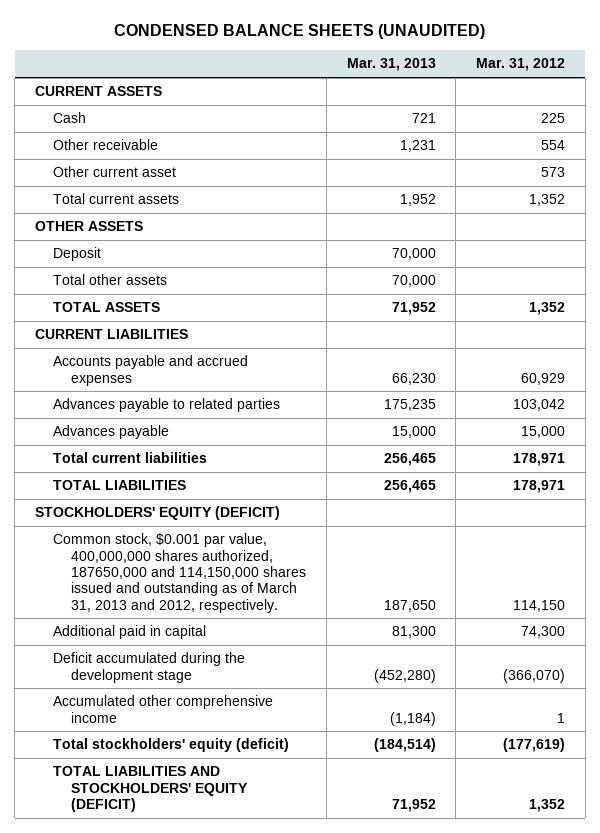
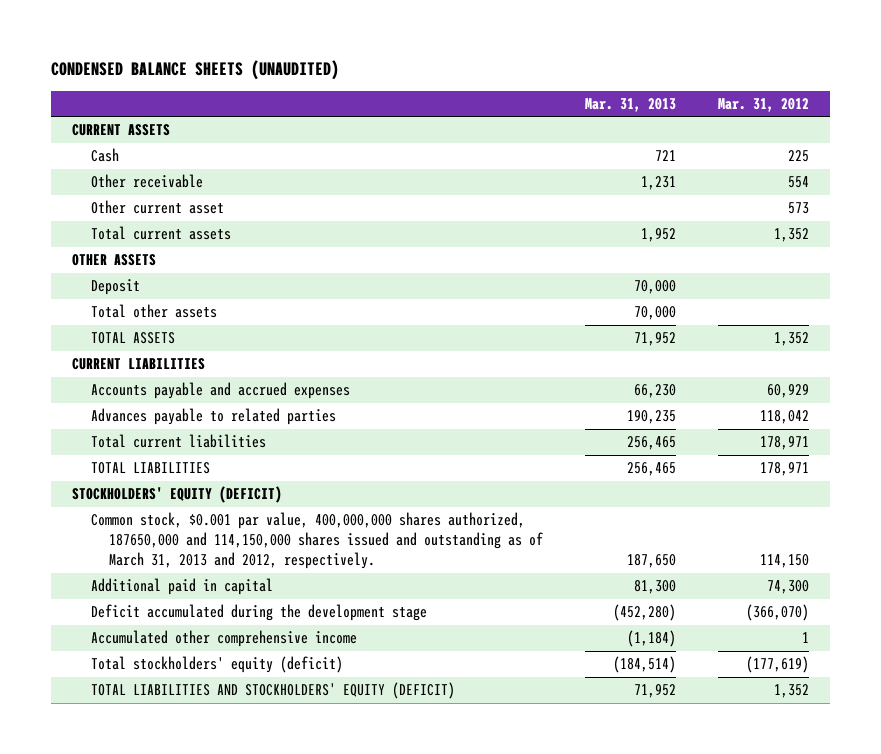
[53,425,170,440] Advances payable -> none
[383,399,436,412] 175,235 -> [627,410,677,425] 190,235
[512,399,565,412] 103,042 -> [760,410,810,425] 118,042

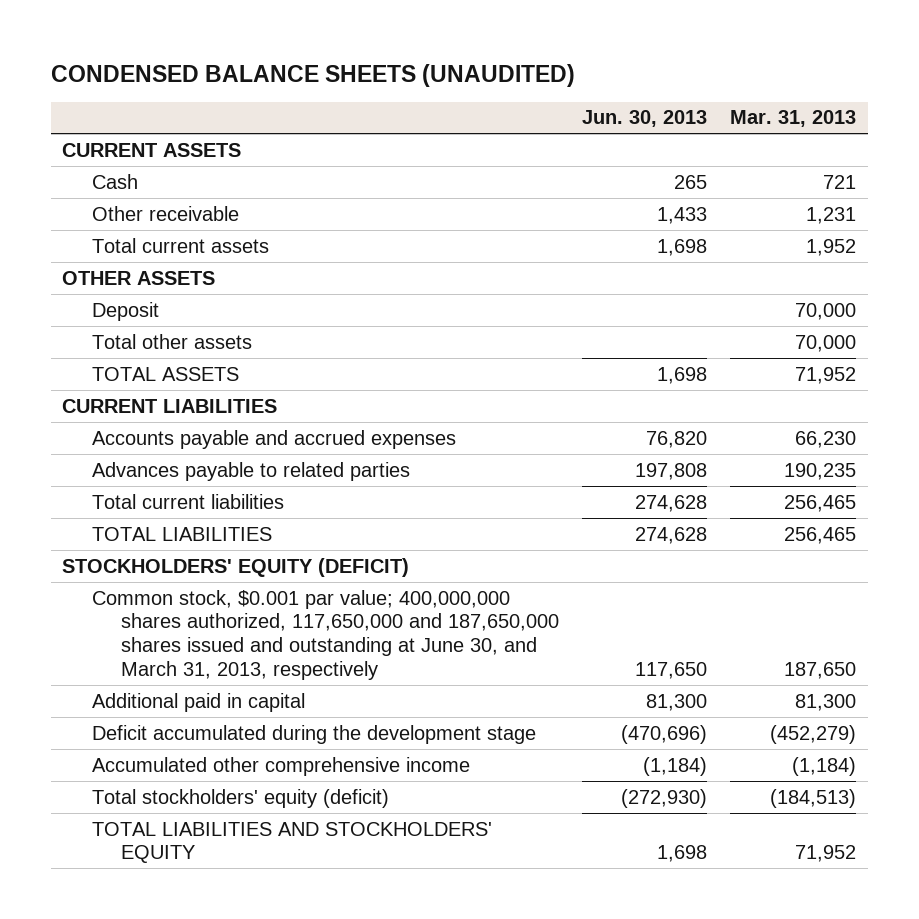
[718,98,810,113] Mar. 31, 2012 -> none
none -> [582,110,708,128] Jun. 30, 2013
[90,200,224,215] Other current asset -> none
[90,512,544,570] Common stock, $0.001 par value, 400,000,000 shares authorized, 187650,000 and 114,150,000 shares issued and outstanding as of March 31, 2013 and 2012, respectively. -> [91,589,560,680] Common stock, $0.001 par value; 400,000,000 shares authorized, 117,650,000 and 187,650,000 shares issued and outstanding at June 30, and March 31, 2013, respectively
[613,604,677,622] (452,280) -> [770,724,857,744] (452,279)
[613,656,677,674] (184,514) -> [770,788,857,808] (184,513)
[90,682,455,700] TOTAL LIABILITIES AND STOCKHOLDERS' EQUITY (DEFICIT) -> [91,821,492,864] TOTAL LIABILITIES AND STOCKHOLDERS' EQUITY

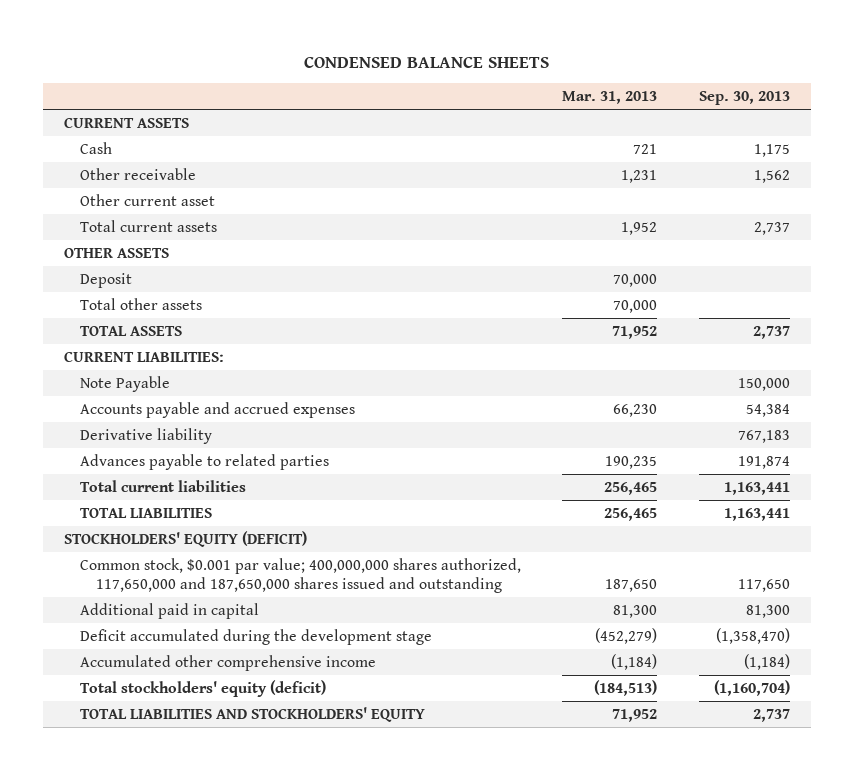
[50,63,575,87] CONDENSED BALANCE SHEETS (UNAUDITED) -> [304,56,550,68] CONDENSED BALANCE SHEETS
[582,110,708,128] Jun. 30, 2013 -> none
none -> [698,91,790,106] Sep. 30, 2013
none -> [79,193,215,206] Other current asset
[62,398,278,413] CURRENT LIABILITIES -> [64,350,225,362] CURRENT LIABILITIES:
none -> [79,375,170,392] Note Payable
none -> [79,427,212,444] Derivative liability
[91,589,560,680] Common stock, $0.001 par value; 400,000,000 shares authorized, 117,650,000 and 187,650,000 shares issued and outstanding at June 30, and March 31, 2013, respectively -> [79,557,521,593] Common stock, $0.001 par value; 400,000,000 shares authorized, 117,650,000 and 187,650,000 shares issued and outstanding

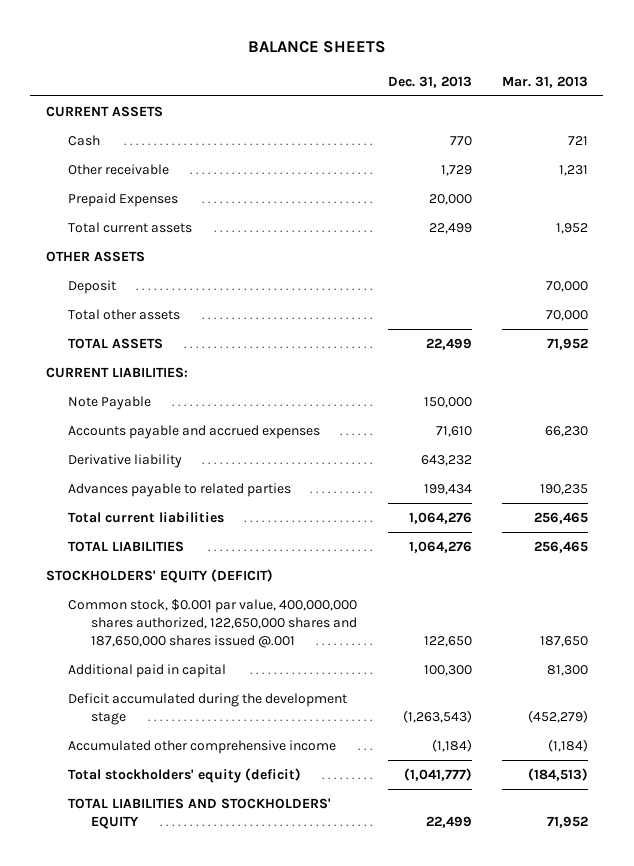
[304,56,550,68] CONDENSED BALANCE SHEETS -> [247,41,386,54] BALANCE SHEETS
[698,91,790,106] Sep. 30, 2013 -> none
none -> [387,75,472,88] Dec. 31, 2013
[79,193,215,206] Other current asset -> none
none -> [68,193,179,208] Prepaid Expenses
[79,557,521,593] Common stock, $0.001 par value; 400,000,000 shares authorized, 117,650,000 and 187,650,000 shares issued and outstanding -> [68,599,358,649] Common stock, $0.001 par value, 400,000,000 shares authorized, 122,650,000 shares and 187,650,000 shares issued @.001

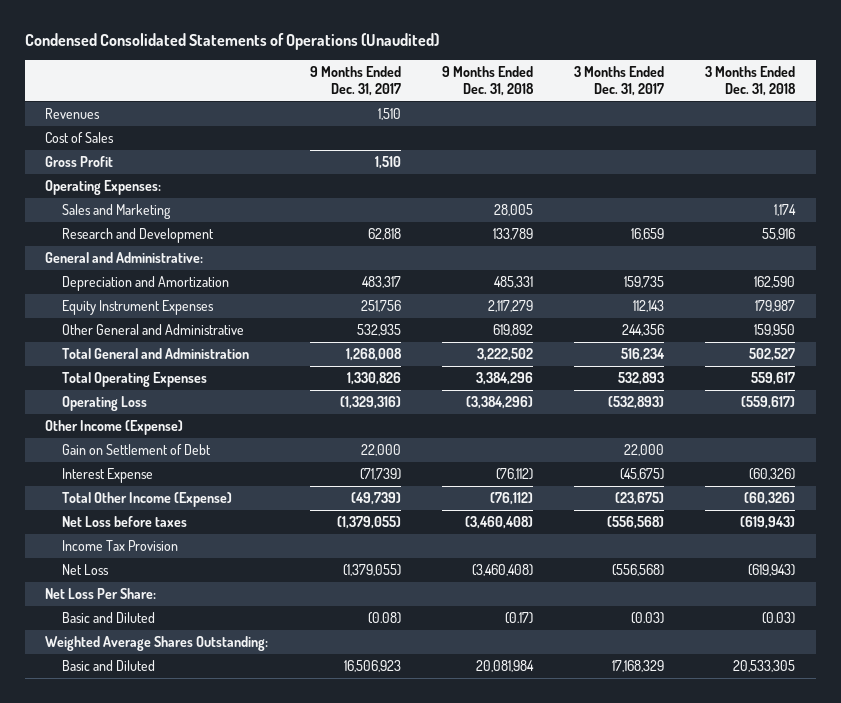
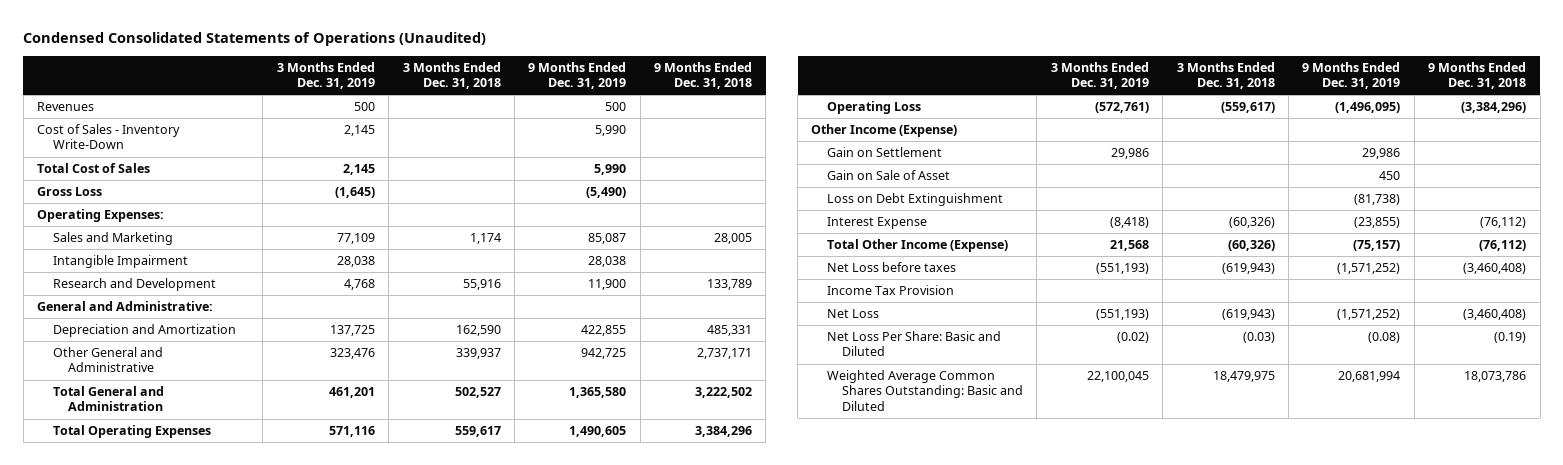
[309,66,401,96] 9 Months Ended Dec. 31, 2017 -> none
[574,66,665,96] 3 Months Ended Dec. 31, 2017 -> none
none -> [276,61,375,90] 3 Months Ended Dec. 31, 2019
none -> [528,61,627,90] 9 Months Ended Dec. 31, 2019
none -> [37,124,181,150] Cost of Sales - Inventory Write-Down
[45,131,115,143] Cost of Sales -> [37,163,151,174] Total Cost of Sales
[45,155,114,167] Gross Profit -> [37,187,103,197] Gross Loss
none -> [52,255,188,269] Intangible Impairment
[62,299,215,315] Equity Instrument Expenses -> none
[492,323,533,336] 619,892 -> [697,348,753,360] 2,737,171
[754,323,796,336] 159,950 -> [455,348,501,360] 339,937
none -> [826,147,942,158] Gain on Settlement
none -> [826,170,950,181] Gain on Sale of Asset
[62,443,212,455] Gain on Settlement of Debt -> [826,193,1003,207] Loss on Debt Extinguishment
[45,587,157,599] Net Loss Per Share: -> none
[45,635,269,651] Weighted Average Shares Outstanding: -> none
[62,611,156,623] Basic and Diluted -> [826,331,1001,357] Net Loss Per Share: Basic and Diluted
[504,611,533,624] (0.17) -> [1494,332,1527,344] (0.19)
[62,659,156,671] Basic and Diluted -> [826,370,1024,411] Weighted Average Common Shares Outstanding: Basic and Diluted
[475,659,534,672] 20,081,984 -> [1464,371,1527,383] 18,073,786
[733,659,796,672] 20,533,305 -> [1212,371,1275,383] 18,479,975

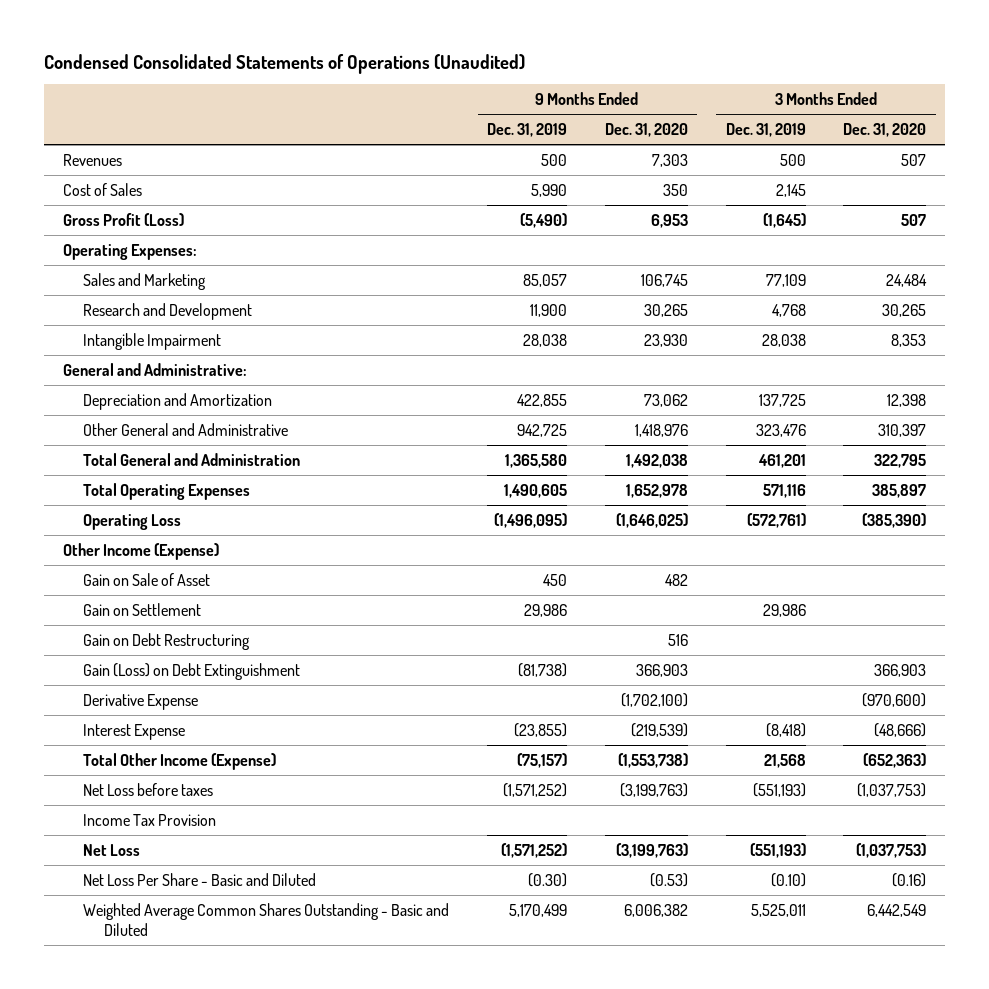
[402,61,501,90] 3 Months Ended Dec. 31, 2018 -> none
[654,61,753,90] 9 Months Ended Dec. 31, 2018 -> none
none -> [604,123,688,138] Dec. 31, 2020
none -> [843,123,927,138] Dec. 31, 2020
[37,124,181,150] Cost of Sales - Inventory Write-Down -> none
[37,163,151,174] Total Cost of Sales -> [62,182,142,196] Cost of Sales
[37,187,103,197] Gross Loss -> [62,212,184,226] Gross Profit (Loss)
[588,233,627,245] 85,087 -> [522,273,567,287] 85,057
[52,255,188,269] Intangible Impairment -> [83,332,222,350] Intangible Impairment
[826,147,942,158] Gain on Settlement -> [83,602,202,616] Gain on Settlement
none -> [83,632,251,650] Gain on Debt Restructuring
[826,193,1003,207] Loss on Debt Extinguishment -> [83,662,301,680] Gain (Loss) on Debt Extinguishment
none -> [83,693,199,710] Derivative Expense
[826,331,1001,357] Net Loss Per Share: Basic and Diluted -> [83,872,317,886] Net Loss Per Share - Basic and Diluted
[1116,332,1149,344] (0.02) -> [770,872,806,887] (0.10)
[1368,332,1401,344] (0.08) -> [527,872,567,887] (0.30)
[826,370,1024,411] Weighted Average Common Shares Outstanding: Basic and Diluted -> [83,902,450,937] Weighted Average Common Shares Outstanding - Basic and Diluted
[1086,371,1149,383] 22,100,045 -> [750,903,806,917] 5,525,011
[1338,371,1401,383] 20,681,994 -> [508,903,567,917] 5,170,499

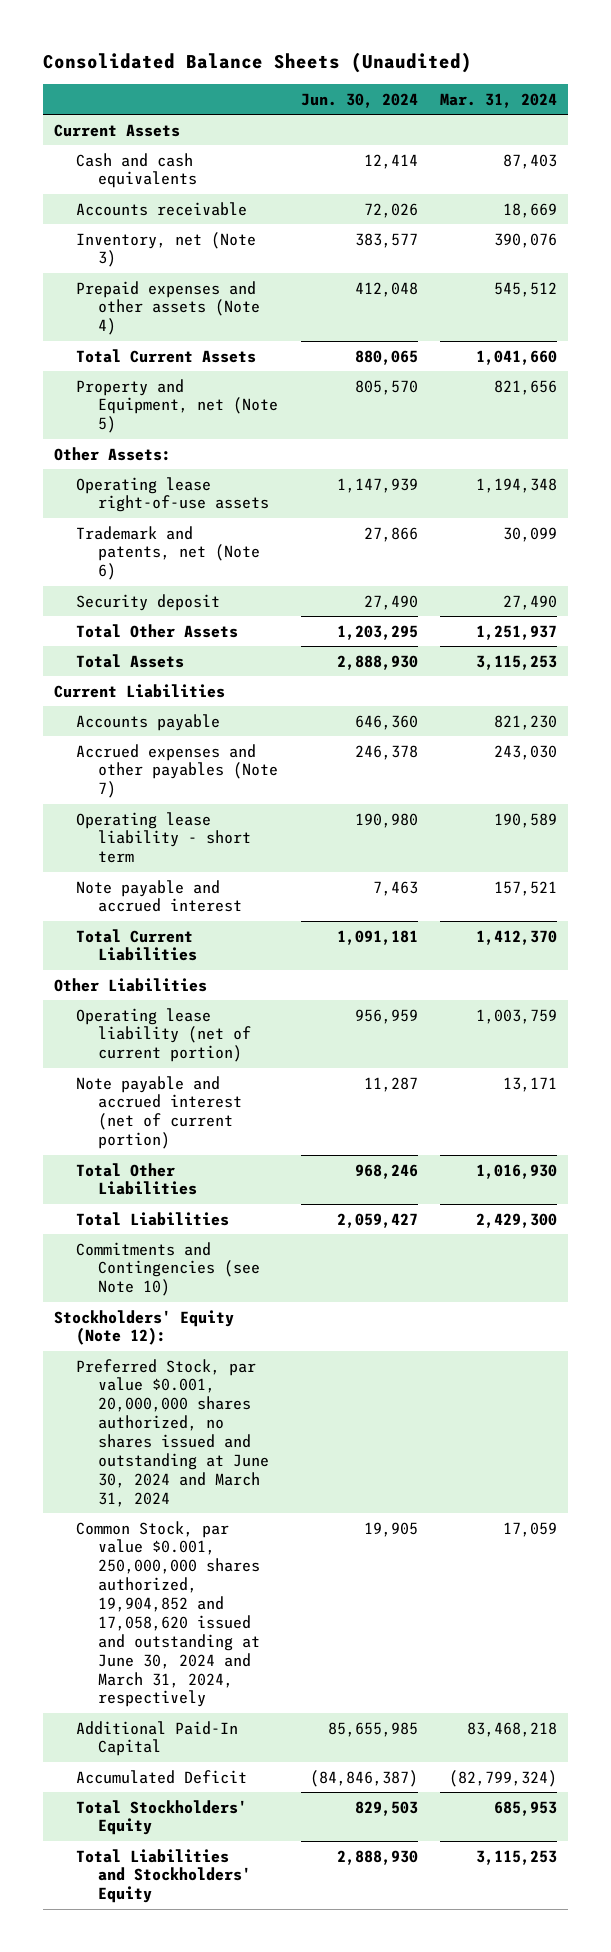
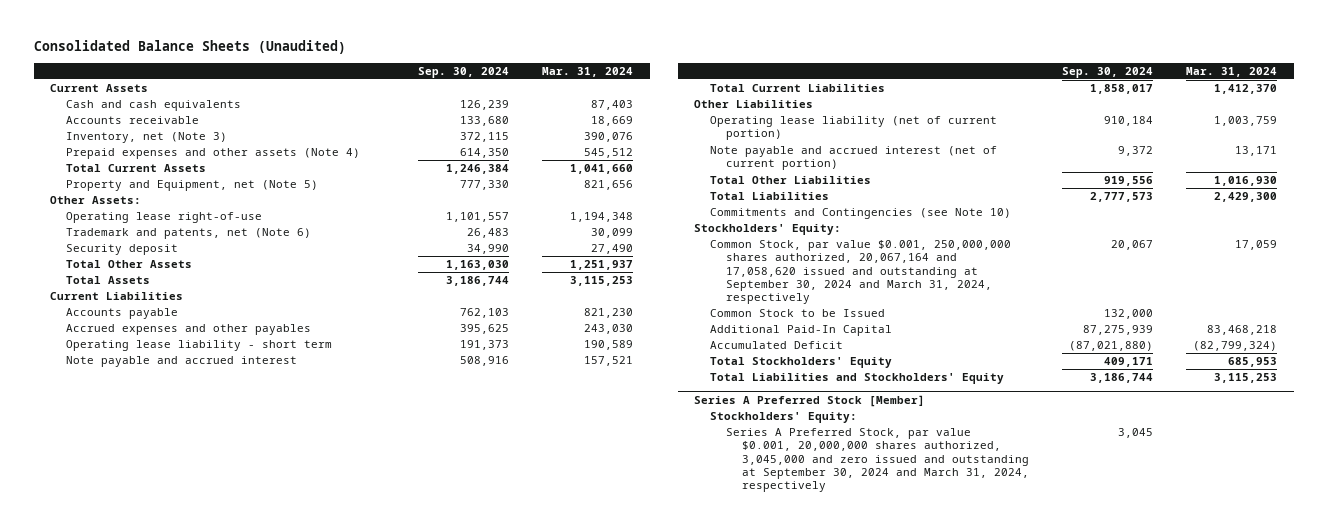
[300,92,418,108] Jun. 30, 2024 -> none
none -> [418,66,510,78] Sep. 30, 2024
[76,476,270,513] Operating lease right-of-use assets -> [66,212,263,224] Operating lease right-of-use
[76,743,279,799] Accrued expenses and other payables (Note 7) -> [66,324,312,336] Accrued expenses and other payables
[76,1358,270,1507] Preferred Stock, par value $0.001, 20,000,000 shares authorized, no shares issued and outstanding at June 30, 2024 and March 31, 2024 -> none
[54,1309,235,1346] Stockholders' Equity (Note 12): -> [694,224,842,236] Stockholders' Equity:
[76,1520,261,1708] Common Stock, par value $0.001, 250,000,000 shares authorized, 19,904,852 and 17,058,620 issued and outstanding at June 30, 2024 and March 31, 2024, respectively -> [710,240,1012,305] Common Stock, par value $0.001, 250,000,000 shares authorized, 20,067,164 and 17,058,620 issued and outstanding at September 30, 2024 and March 31, 2024, respectively
none -> [710,309,886,318] Common Stock to be Issued
none -> [694,394,926,407] Series A Preferred Stock [Member]
none -> [710,412,858,424] Stockholders' Equity:
none -> [726,428,1030,493] Series A Preferred Stock, par value $0.001, 20,000,000 shares authorized, 3,045,000 and zero issued and outstanding at September 30, 2024 and March 31, 2024, respectively

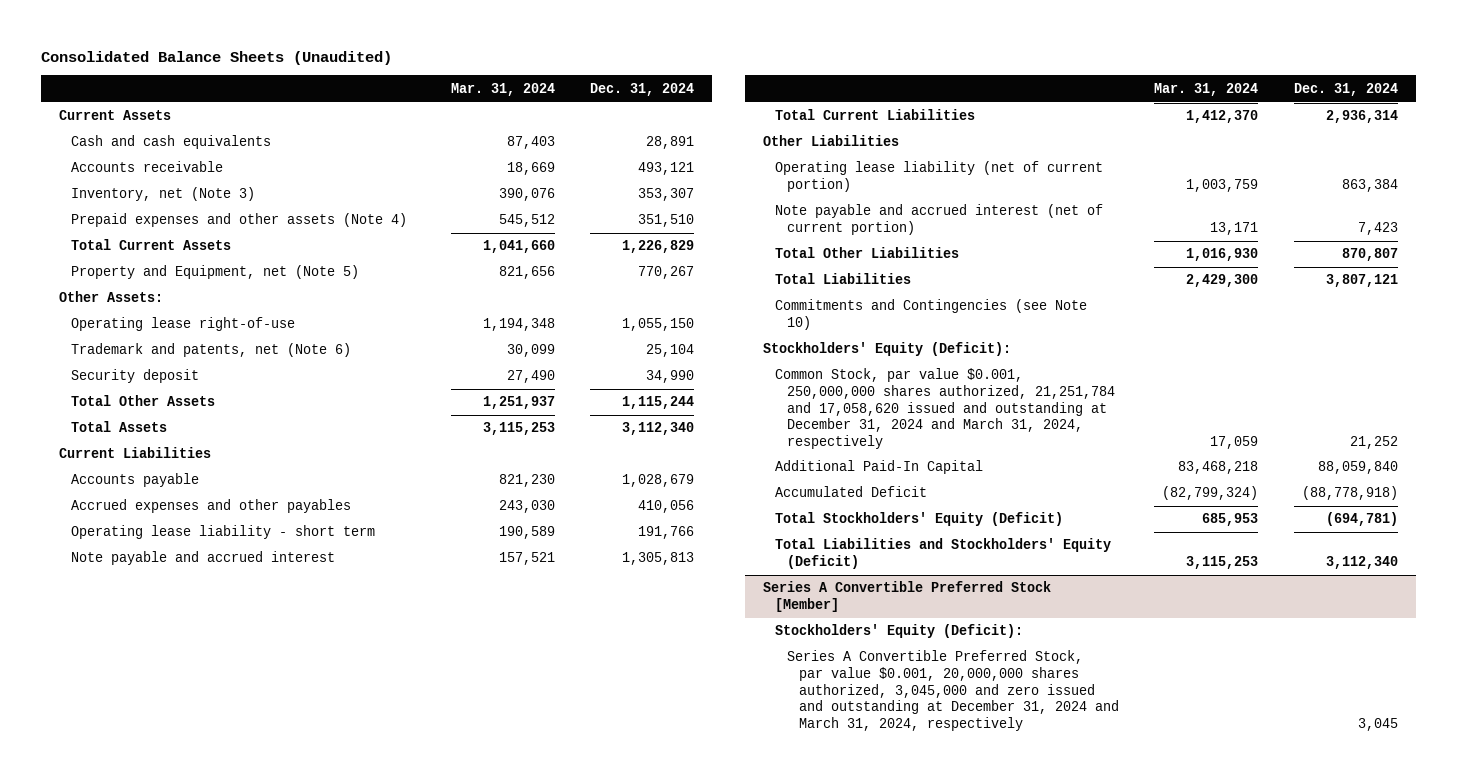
[418,66,510,78] Sep. 30, 2024 -> none
none -> [590,82,695,96] Dec. 31, 2024
[710,309,886,318] Common Stock to be Issued -> none
[694,224,842,236] Stockholders' Equity: -> [763,342,1012,357] Stockholders' Equity (Deficit):
[710,240,1012,305] Common Stock, par value $0.001, 250,000,000 shares authorized, 20,067,164 and 17,058,620 issued and outstanding at September 30, 2024 and March 31, 2024, respectively -> [774,368,1115,449] Common Stock, par value $0.001, 250,000,000 shares authorized, 21,251,784 and 17,058,620 issued and outstanding at December 31, 2024 and March 31, 2024, respectively
[710,357,893,369] Total Stockholders' Equity -> [774,512,1063,527] Total Stockholders' Equity (Deficit)
[710,373,1005,385] Total Liabilities and Stockholders' Equity -> [774,538,1111,570] Total Liabilities and Stockholders' Equity (Deficit)
[694,394,926,407] Series A Preferred Stock [Member] -> [763,581,1052,613] Series A Convertible Preferred Stock [Member]
[710,412,858,424] Stockholders' Equity: -> [774,624,1023,639] Stockholders' Equity (Deficit):
[726,428,1030,493] Series A Preferred Stock, par value $0.001, 20,000,000 shares authorized, 3,045,000 and zero issued and outstanding at September 30, 2024 and March 31, 2024, respectively -> [786,650,1119,731] Series A Convertible Preferred Stock, par value $0.001, 20,000,000 shares authorized, 3,045,000 and zero issued and outstanding at December 31, 2024 and March 31, 2024, respectively

